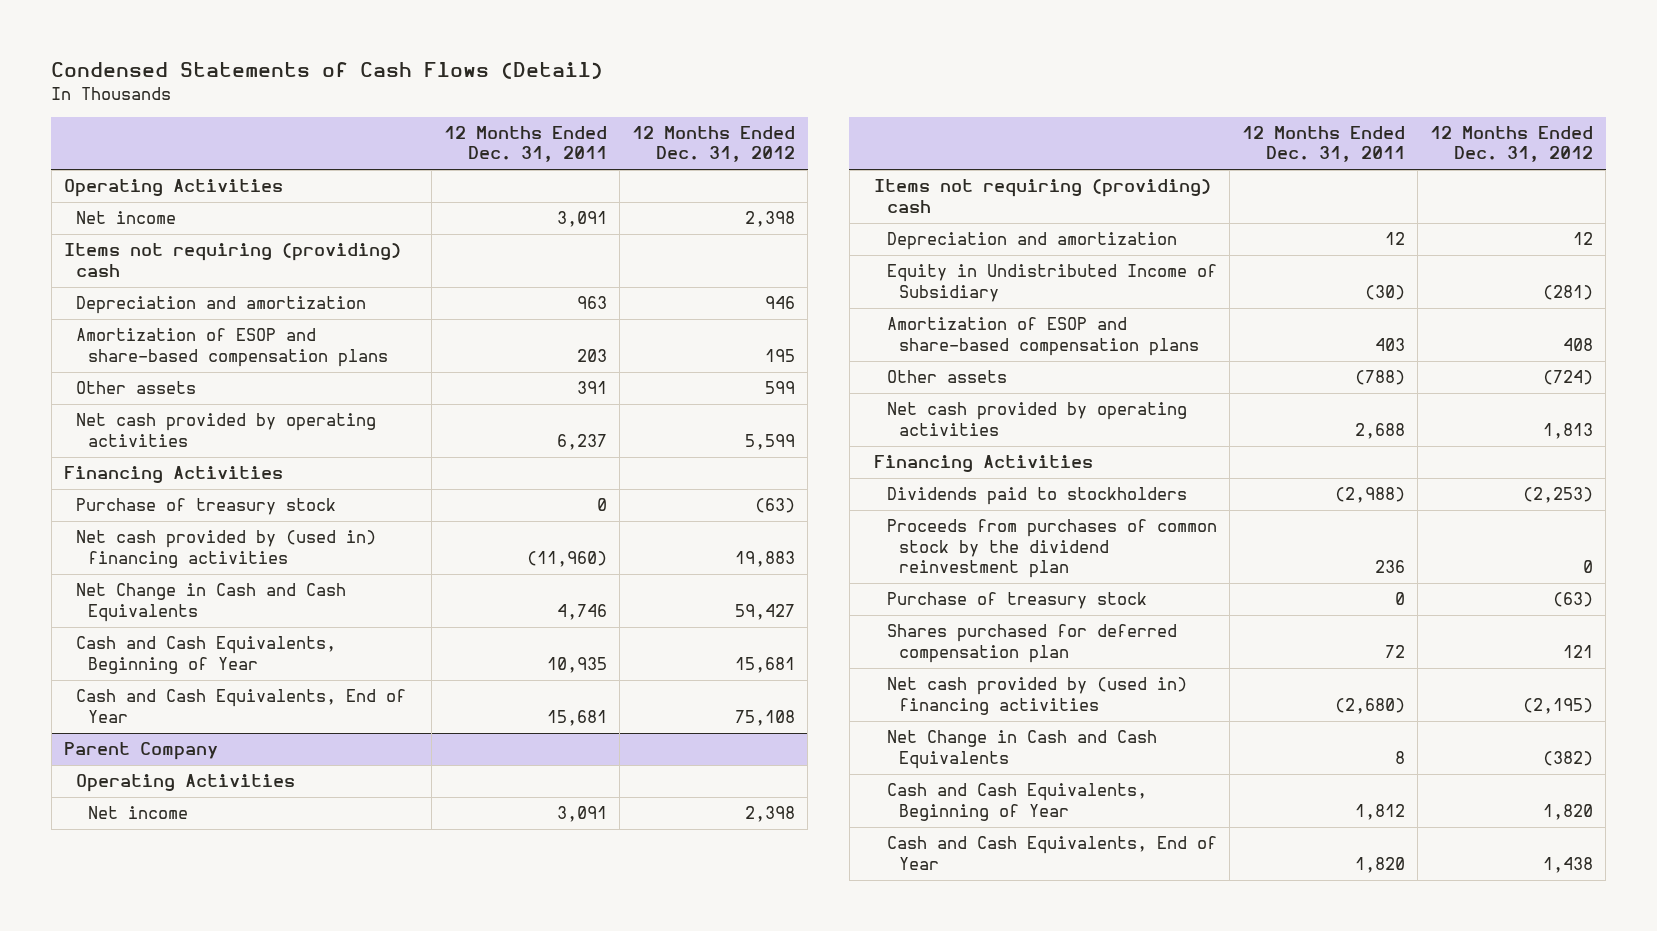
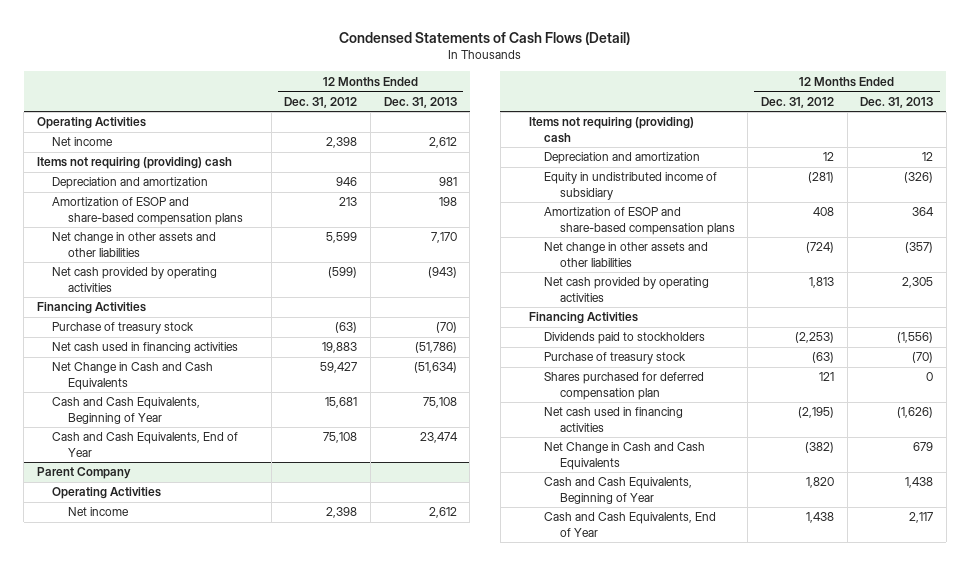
[443,126,607,163] 12 Months Ended Dec. 31, 2011 -> none
none -> [383,96,457,108] Dec. 31, 2013
[76,381,197,395] Other assets -> none
[764,348,795,362] 195 -> [339,197,358,207] 213
[76,413,377,447] Net cash provided by operating activities -> [52,232,217,257] Net change in other assets and other liabilities
none -> [52,267,218,292] Net cash provided by operating activities
[76,530,377,568] Net cash provided by (used in) financing activities -> [52,342,239,354] Net cash used in financing activities
[886,264,1217,302] Equity in Undistributed Income of Subsidiary -> [544,172,718,200] Equity in undistributed income of subsidiary
[886,370,1007,384] Other assets -> [544,242,709,267] Net change in other assets and other liabilities
[886,519,1217,579] Proceeds from purchases of common stock by the dividend reinvestment plan -> none
[886,677,1187,715] Net cash provided by (used in) financing activities -> [544,407,684,432] Net cash used in financing activities

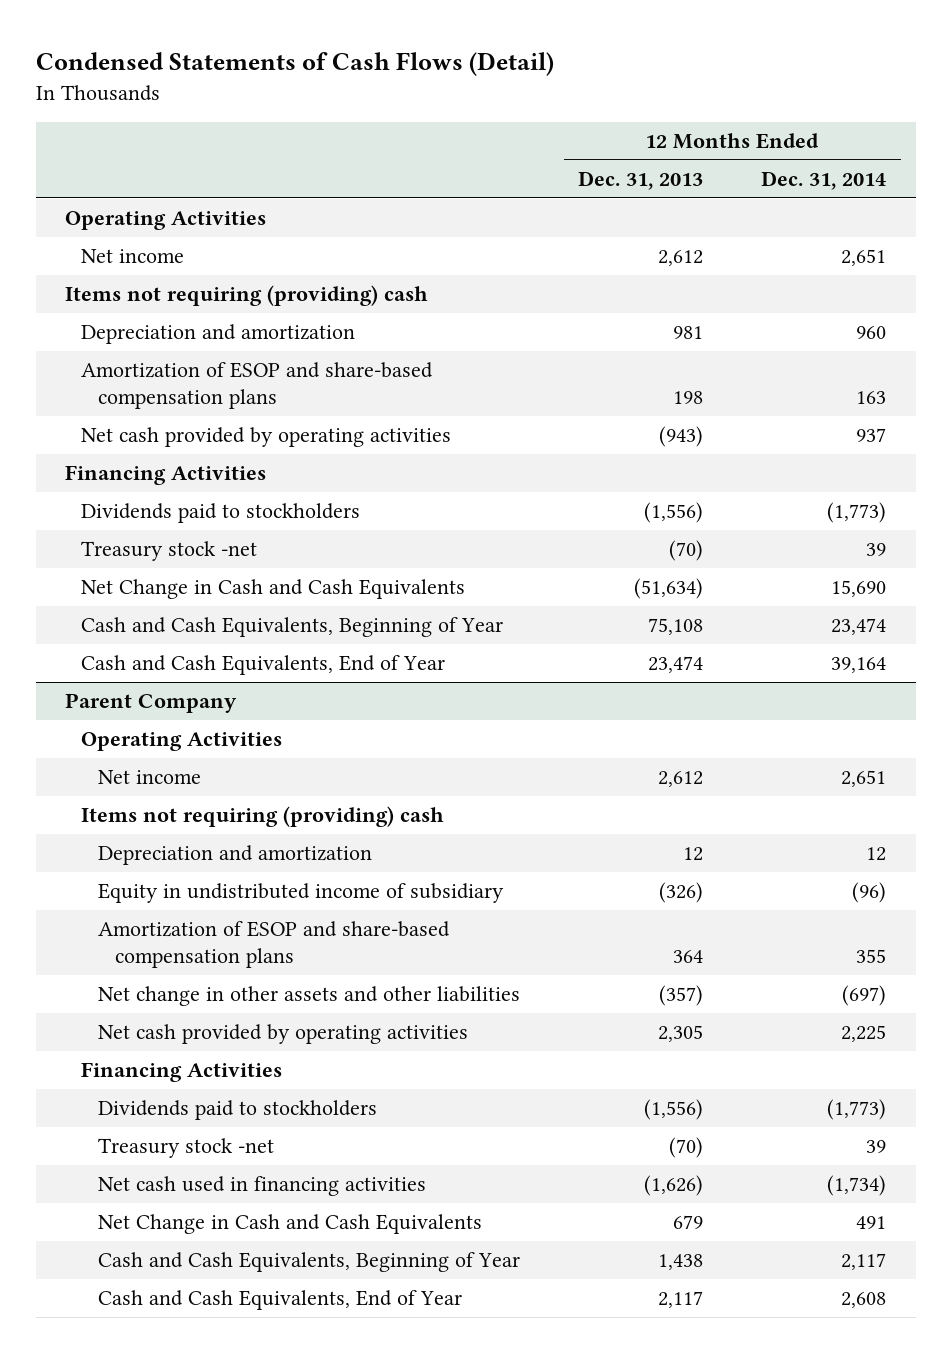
[284,96,358,108] Dec. 31, 2012 -> none
none -> [761,170,887,190] Dec. 31, 2014
[52,232,217,257] Net change in other assets and other liabilities -> none
[52,342,239,354] Net cash used in financing activities -> none
none -> [81,503,361,524] Dividends paid to stockholders
[52,322,195,335] Purchase of treasury stock -> [81,541,258,562] Treasury stock -net
[544,372,705,400] Shares purchased for deferred compensation plan -> none
[544,352,687,365] Purchase of treasury stock -> [98,1138,275,1159] Treasury stock -net

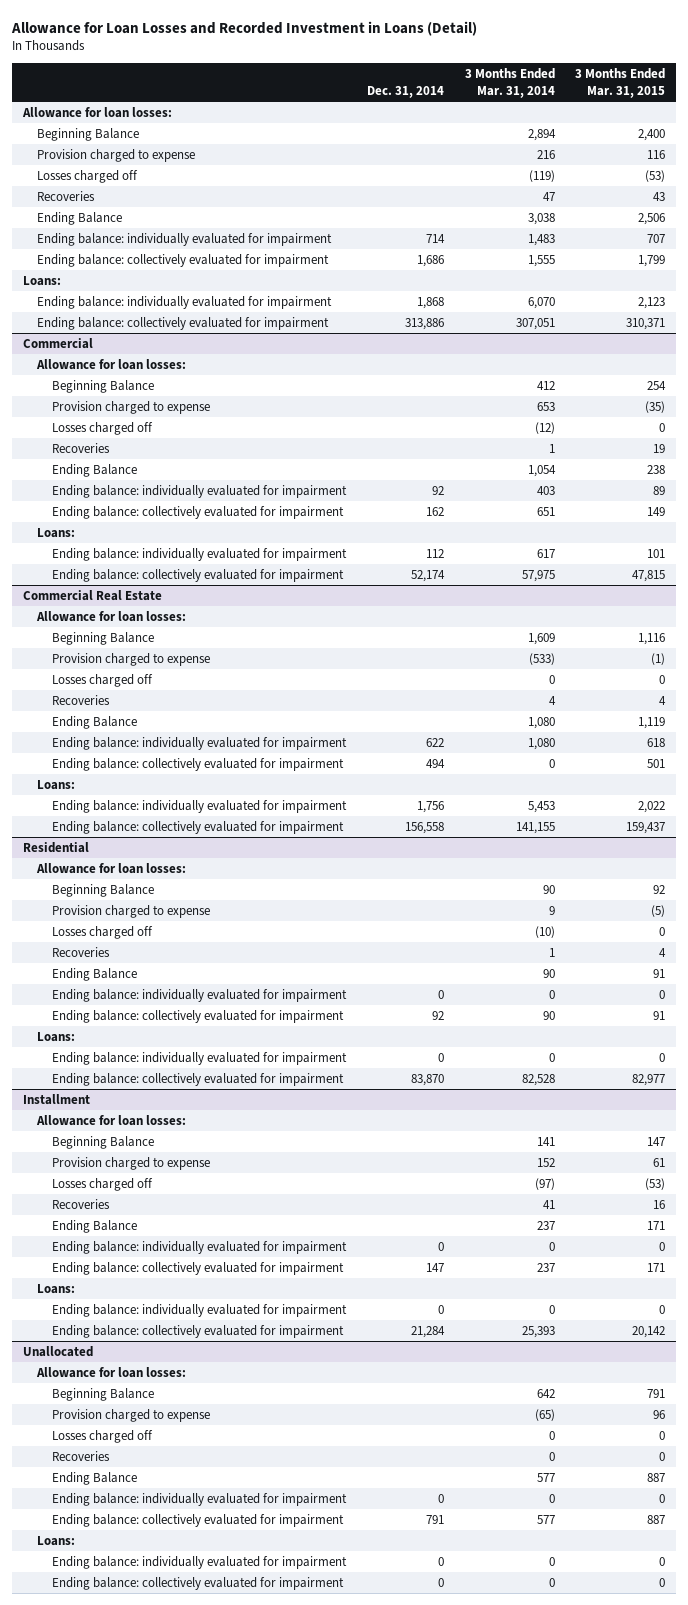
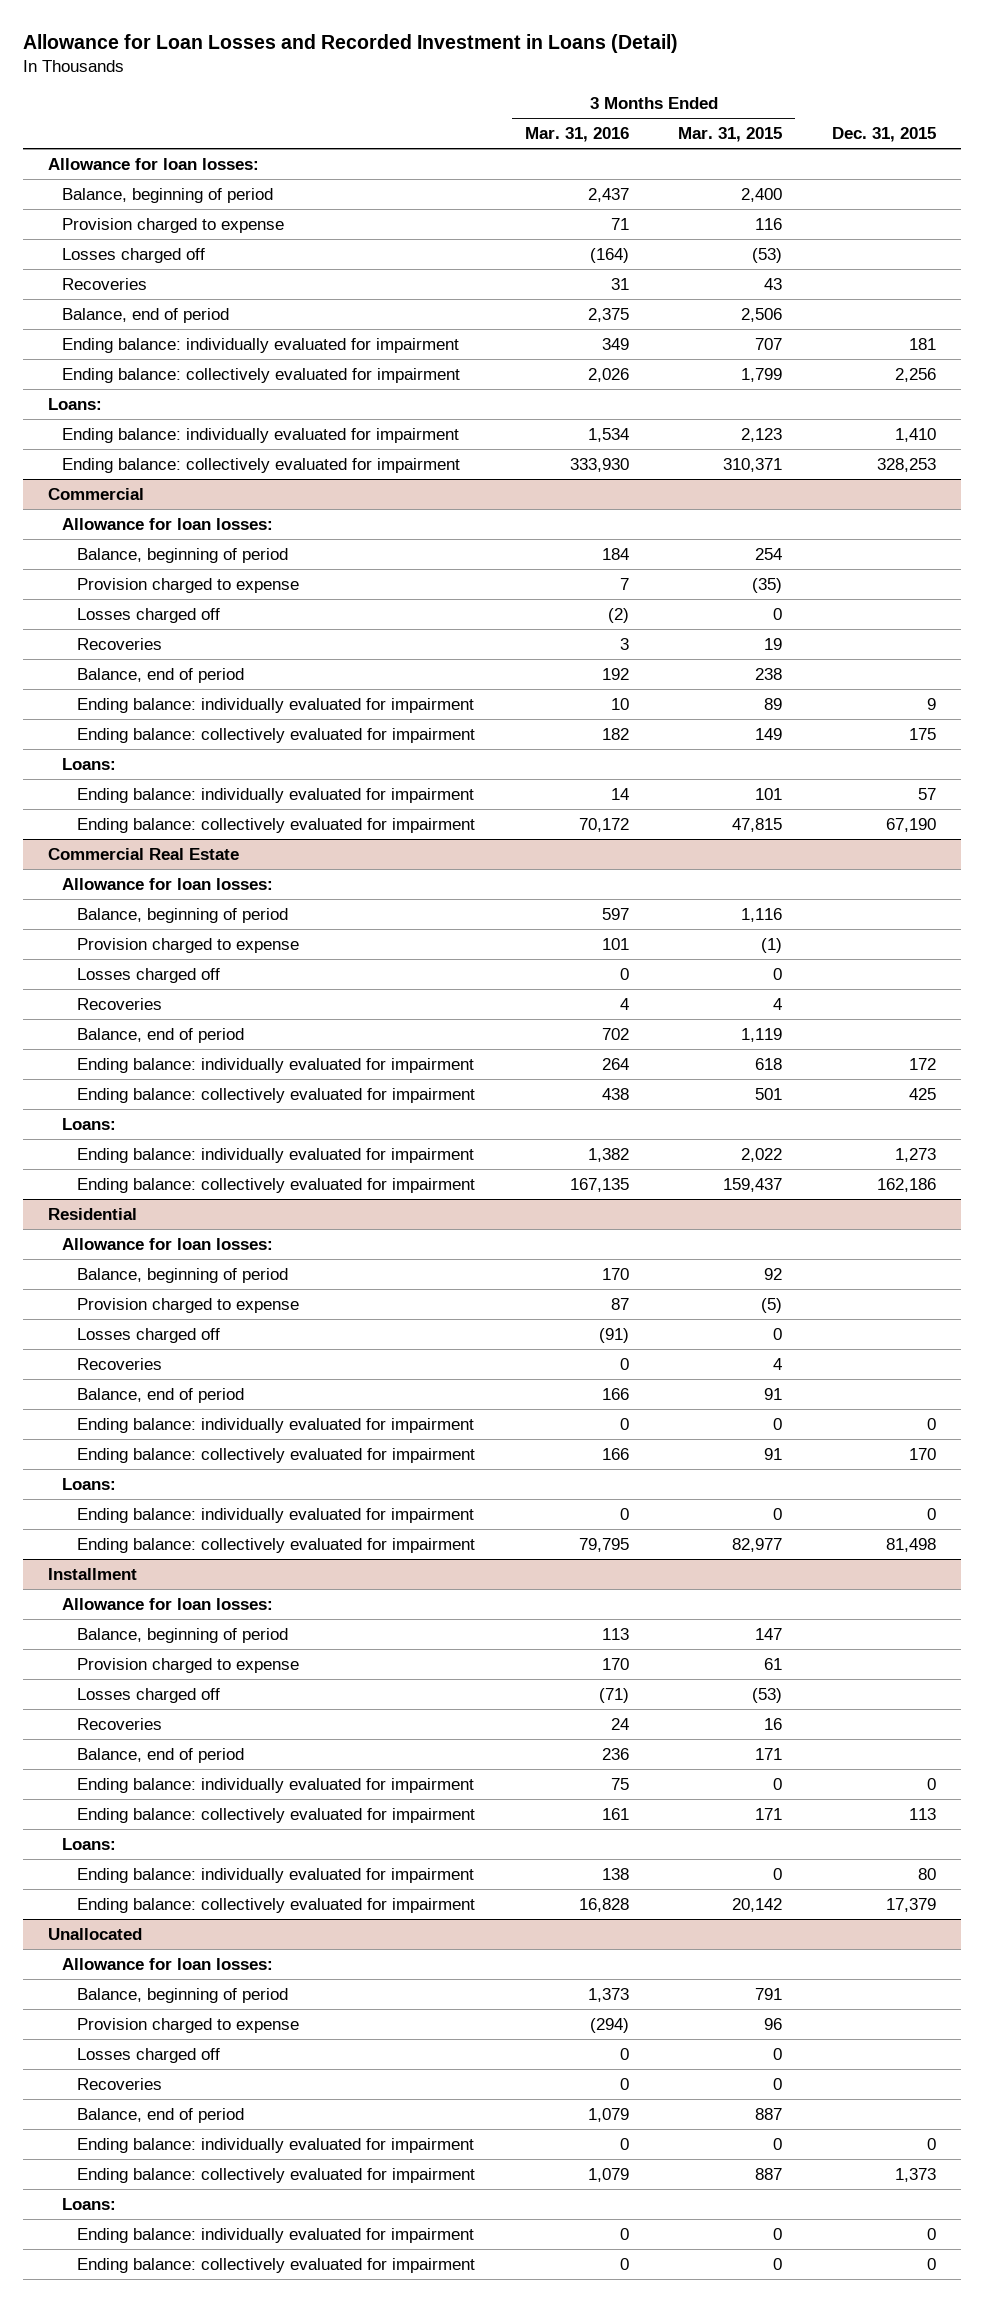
[366,85,444,98] Dec. 31, 2014 -> none
[464,68,555,98] 3 Months Ended Mar. 31, 2014 -> none
none -> [524,127,629,143] Mar. 31, 2016
none -> [832,127,937,143] Dec. 31, 2015
[37,127,140,141] Beginning Balance -> [62,187,274,203] Balance, beginning of period
[37,211,123,225] Ending Balance -> [62,307,230,323] Balance, end of period
[52,379,155,393] Beginning Balance -> [76,547,288,563] Balance, beginning of period
[52,463,138,477] Ending Balance -> [76,667,244,683] Balance, end of period
[52,631,155,645] Beginning Balance -> [76,907,288,923] Balance, beginning of period
[52,715,138,729] Ending Balance -> [76,1027,244,1043] Balance, end of period
[52,883,155,897] Beginning Balance -> [76,1267,288,1283] Balance, beginning of period
[52,967,138,981] Ending Balance -> [76,1387,244,1403] Balance, end of period
[52,1135,155,1149] Beginning Balance -> [76,1627,288,1643] Balance, beginning of period
[52,1219,138,1233] Ending Balance -> [76,1747,244,1763] Balance, end of period
[52,1387,155,1401] Beginning Balance -> [76,1987,288,2003] Balance, beginning of period
[52,1471,138,1485] Ending Balance -> [76,2107,244,2123] Balance, end of period

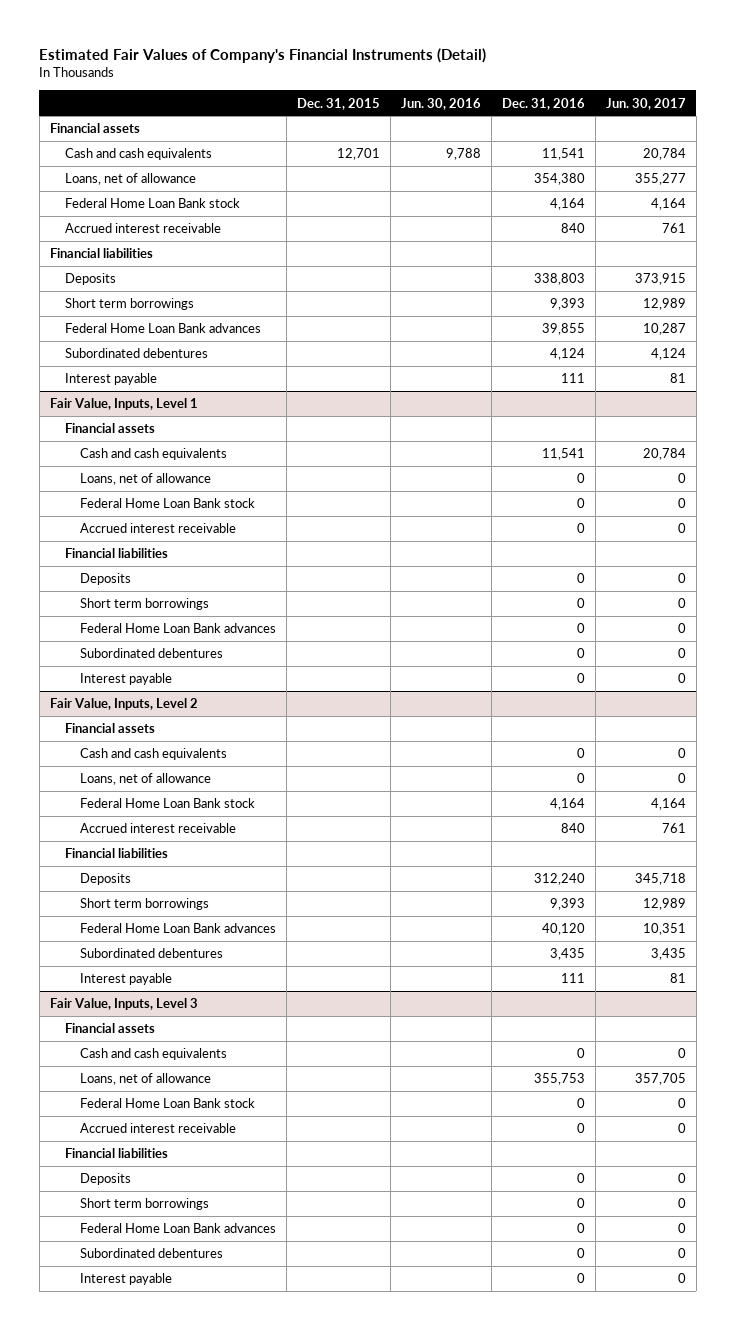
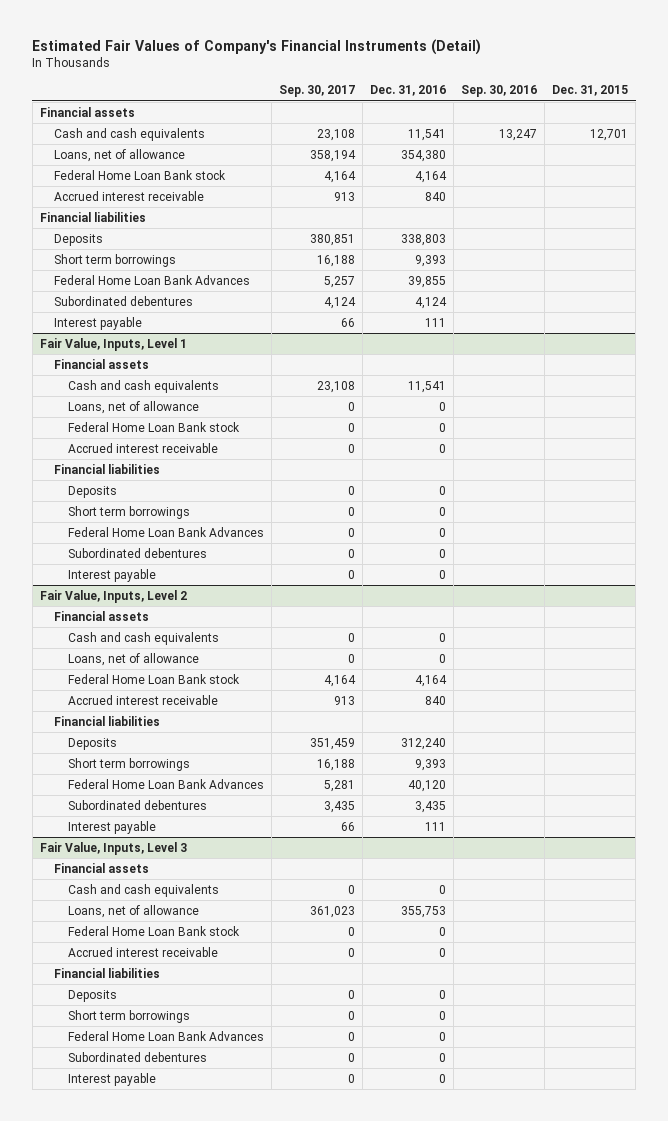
[400,97,481,110] Jun. 30, 2016 -> none
[605,97,686,110] Jun. 30, 2017 -> none
none -> [278,85,355,98] Sep. 30, 2017
none -> [460,85,537,98] Sep. 30, 2016
[65,323,262,334] Federal Home Loan Bank advances -> [53,274,250,285] Federal Home Loan Bank Advances
[80,623,277,634] Federal Home Loan Bank advances -> [67,526,264,537] Federal Home Loan Bank Advances
[80,923,277,934] Federal Home Loan Bank advances -> [67,778,264,789] Federal Home Loan Bank Advances
[80,1223,277,1234] Federal Home Loan Bank advances -> [67,1030,264,1041] Federal Home Loan Bank Advances

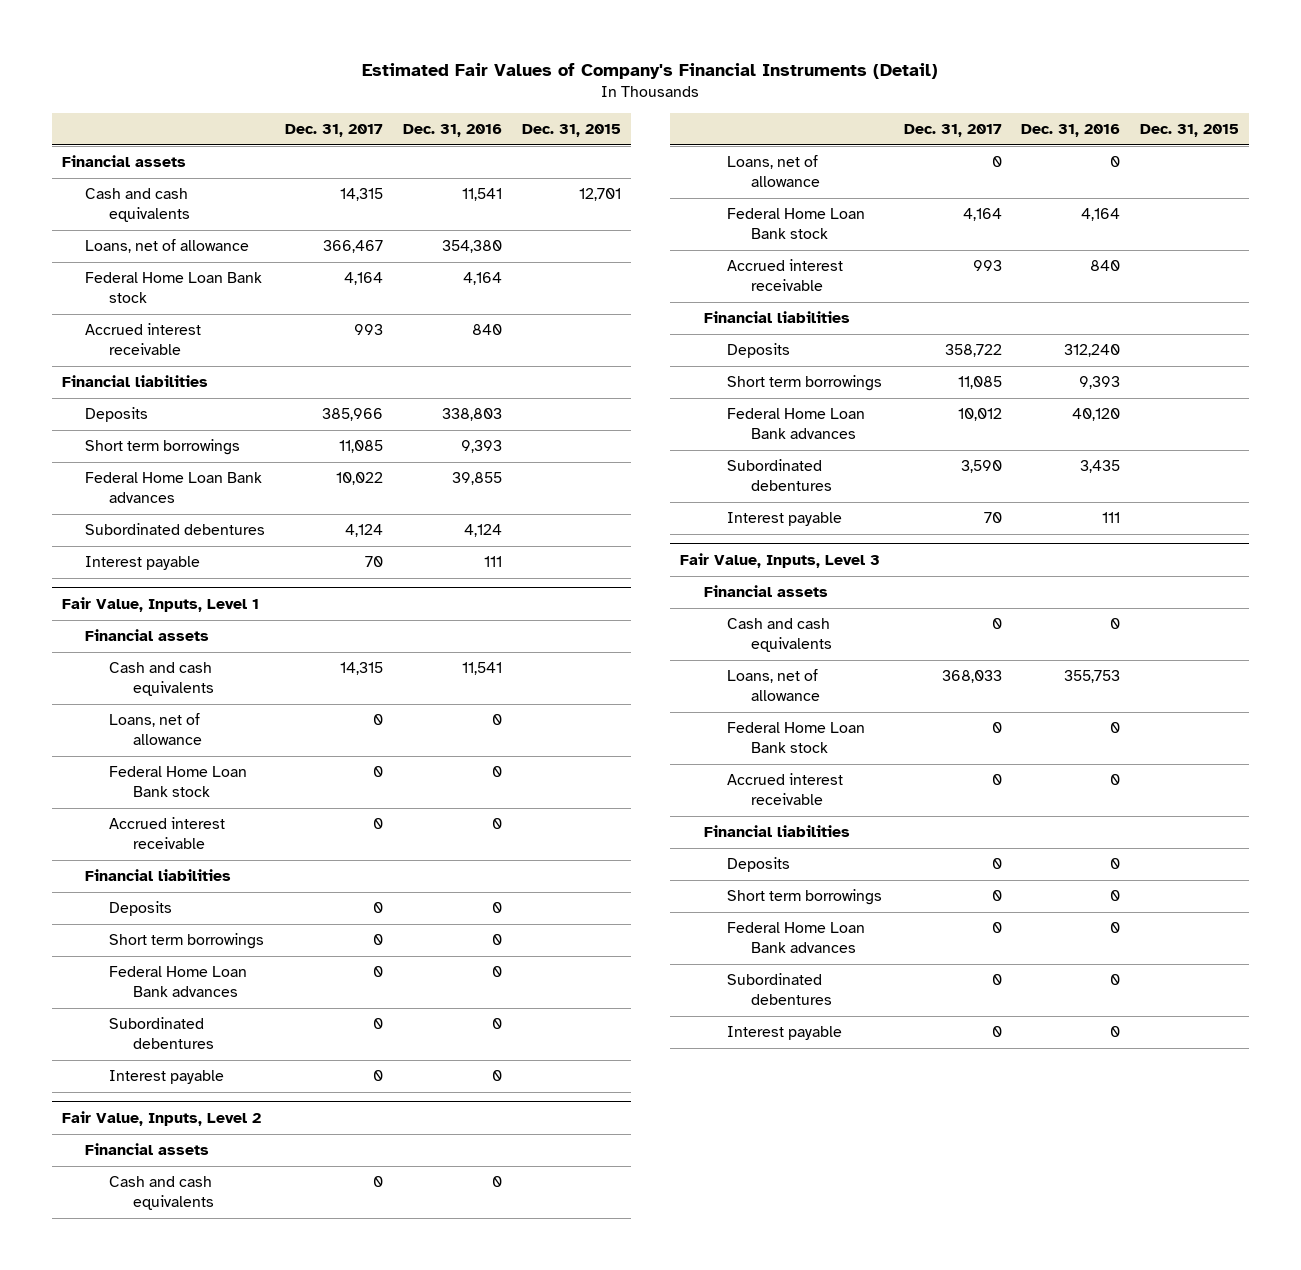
[278,85,355,98] Sep. 30, 2017 -> none
[460,85,537,98] Sep. 30, 2016 -> none
none -> [285,123,384,137] Dec. 31, 2017
[53,274,250,285] Federal Home Loan Bank Advances -> [85,472,263,504] Federal Home Loan Bank advances
[67,526,264,537] Federal Home Loan Bank Advances -> [108,966,247,998] Federal Home Loan Bank advances
[67,778,264,789] Federal Home Loan Bank Advances -> [727,408,866,440] Federal Home Loan Bank advances
[67,1030,264,1041] Federal Home Loan Bank Advances -> [727,922,866,954] Federal Home Loan Bank advances

